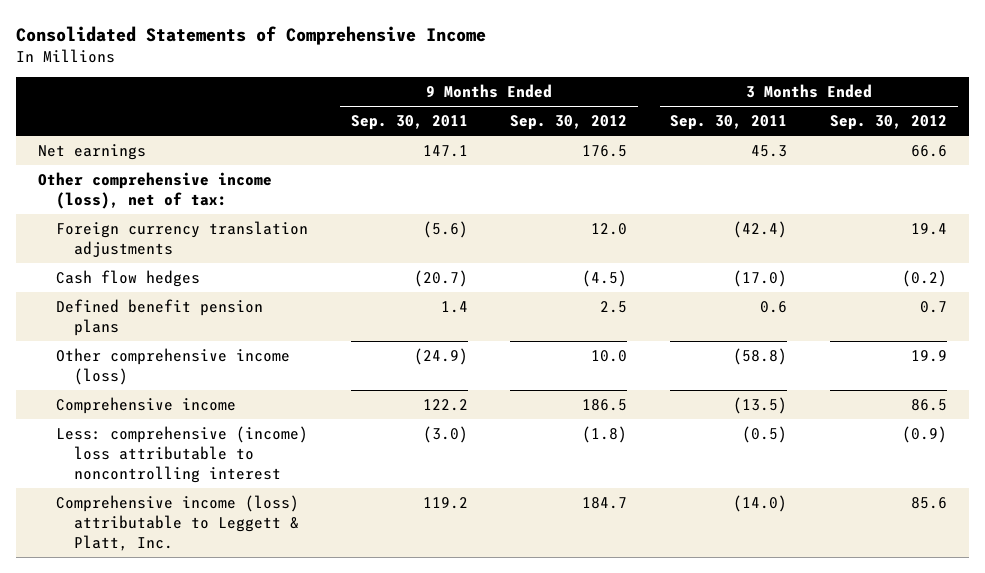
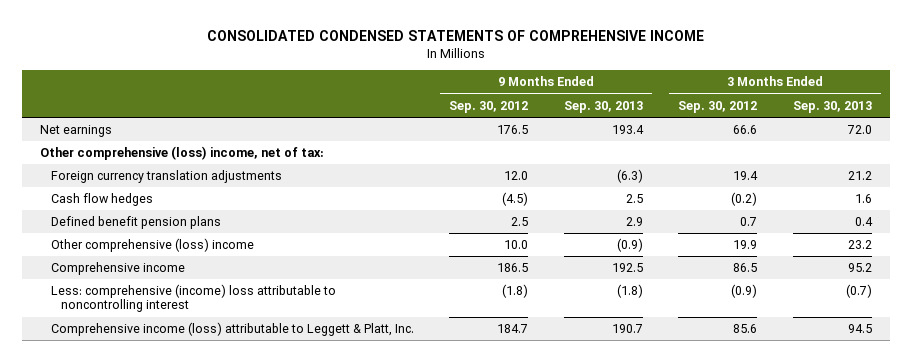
[16,25,487,45] Consolidated Statements of Comprehensive Income -> [206,30,704,42] CONSOLIDATED CONDENSED STATEMENTS OF COMPREHENSIVE INCOME
[350,115,468,131] Sep. 30, 2011 -> none
[670,115,788,131] Sep. 30, 2011 -> none
none -> [563,100,643,113] Sep. 30, 2013
none -> [792,100,872,113] Sep. 30, 2013
[37,171,272,209] Other comprehensive income (loss), net of tax: -> [39,146,324,161] Other comprehensive (loss) income, net of tax:
[55,347,290,385] Other comprehensive income (loss) -> [50,238,254,253] Other comprehensive (loss) income

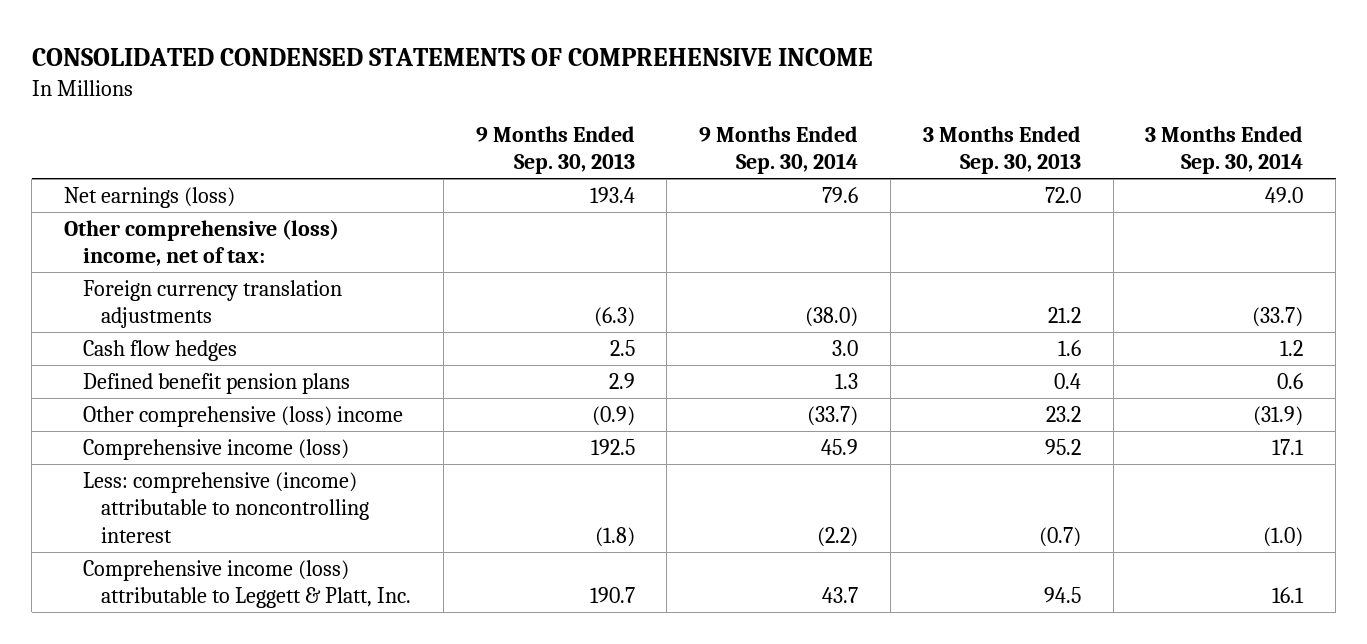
[449,100,529,113] Sep. 30, 2012 -> none
[678,100,758,113] Sep. 30, 2012 -> none
none -> [699,125,859,174] 9 Months Ended Sep. 30, 2014
none -> [1145,125,1304,174] 3 Months Ended Sep. 30, 2014
[39,125,112,138] Net earnings -> [64,187,236,209] Net earnings (loss)
[50,262,185,276] Comprehensive income -> [82,439,349,461] Comprehensive income (loss)
[50,284,336,313] Less: comprehensive (income) loss attributable to noncontrolling interest -> [82,472,370,543] Less: comprehensive (income) attributable to noncontrolling interest

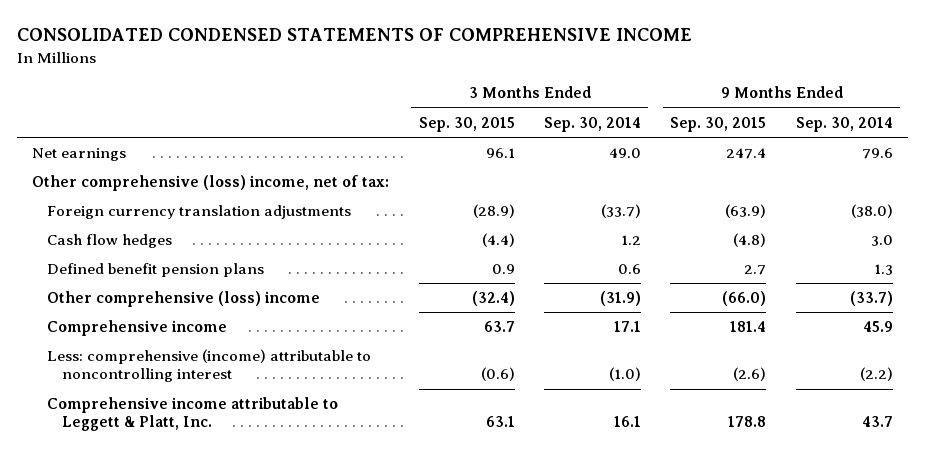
[475,125,635,174] 9 Months Ended Sep. 30, 2013 -> none
[922,125,1081,174] 3 Months Ended Sep. 30, 2013 -> none
none -> [418,116,515,132] Sep. 30, 2015
none -> [670,116,767,132] Sep. 30, 2015
[64,187,236,209] Net earnings (loss) -> [32,148,127,162] Net earnings
[82,439,349,461] Comprehensive income (loss) -> [47,320,228,337] Comprehensive income
[82,560,412,609] Comprehensive income (loss) attributable to Leggett & Platt, Inc. -> [47,397,339,432] Comprehensive income attributable to Leggett & Platt, Inc.

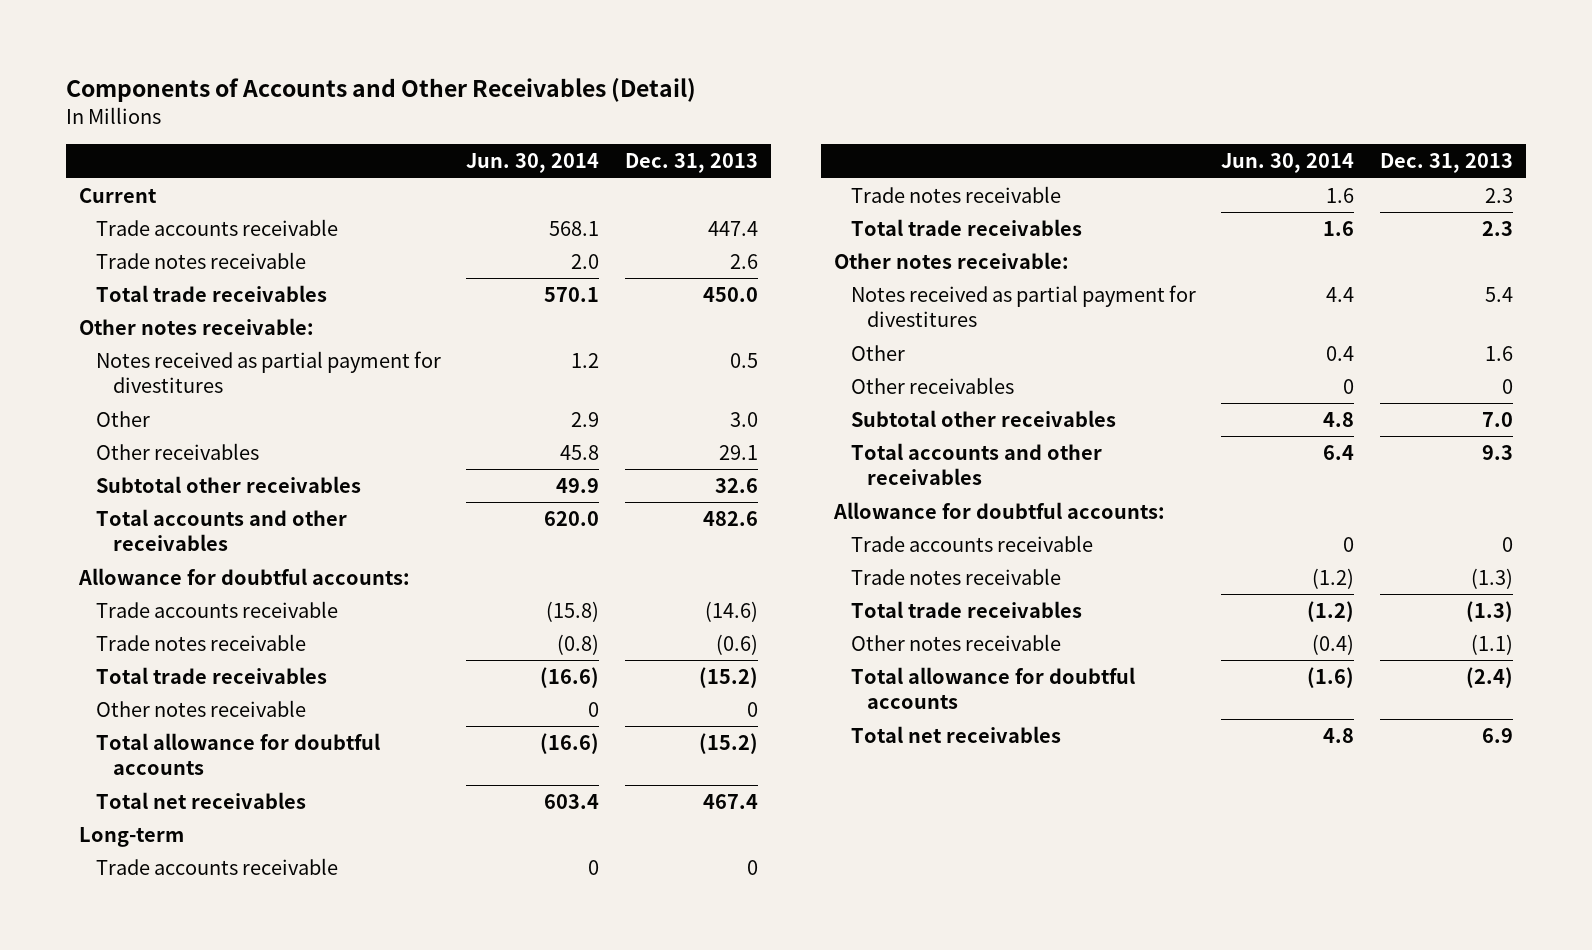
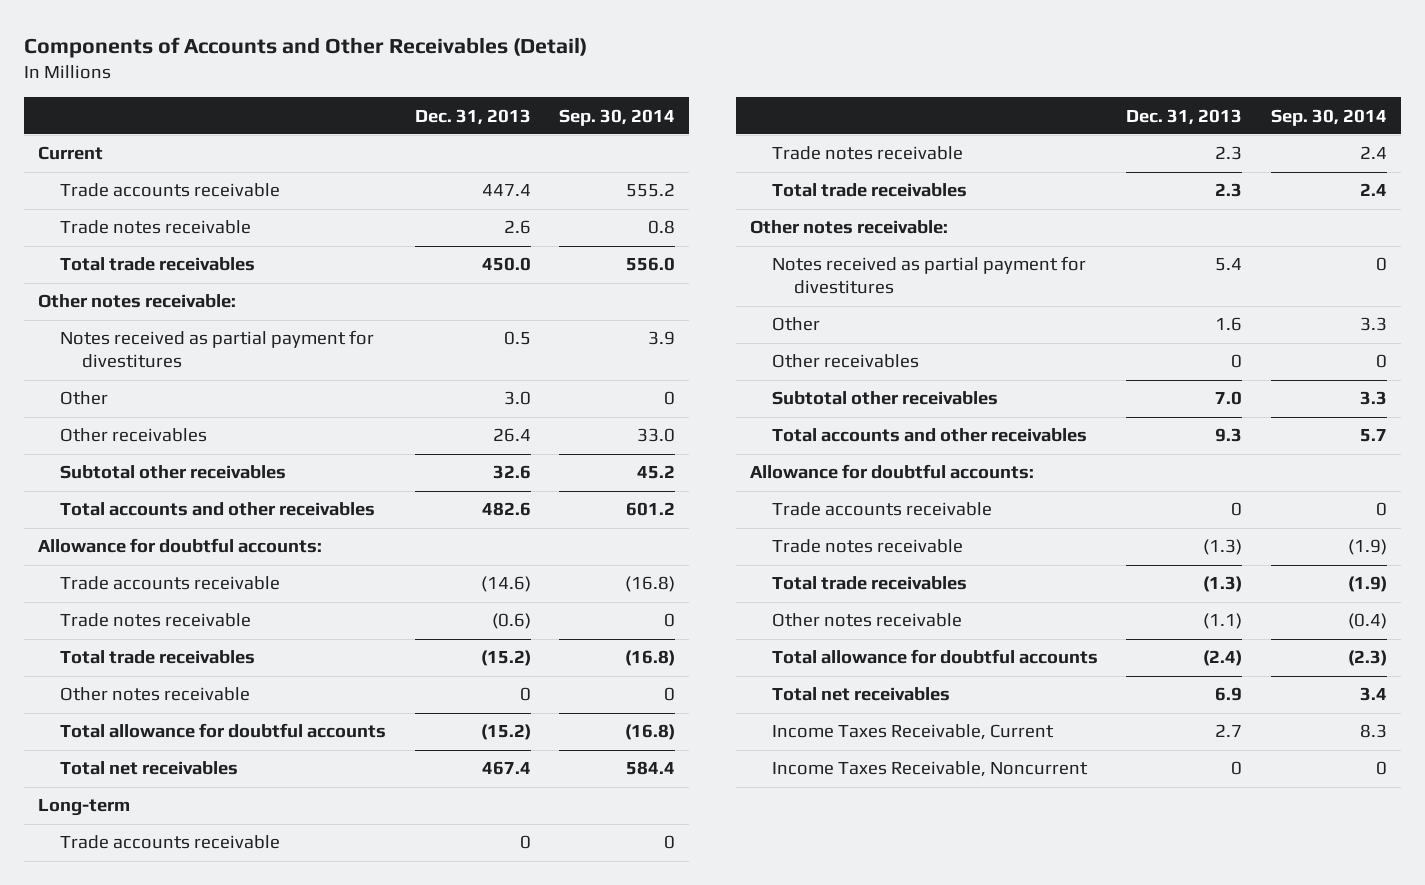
[466,153,600,174] Jun. 30, 2014 -> none
none -> [558,108,675,126] Sep. 30, 2014
[719,445,759,461] 29.1 -> [492,428,531,443] 26.4
none -> [772,724,1055,741] Income Taxes Receivable, Current
none -> [772,761,1089,778] Income Taxes Receivable, Noncurrent

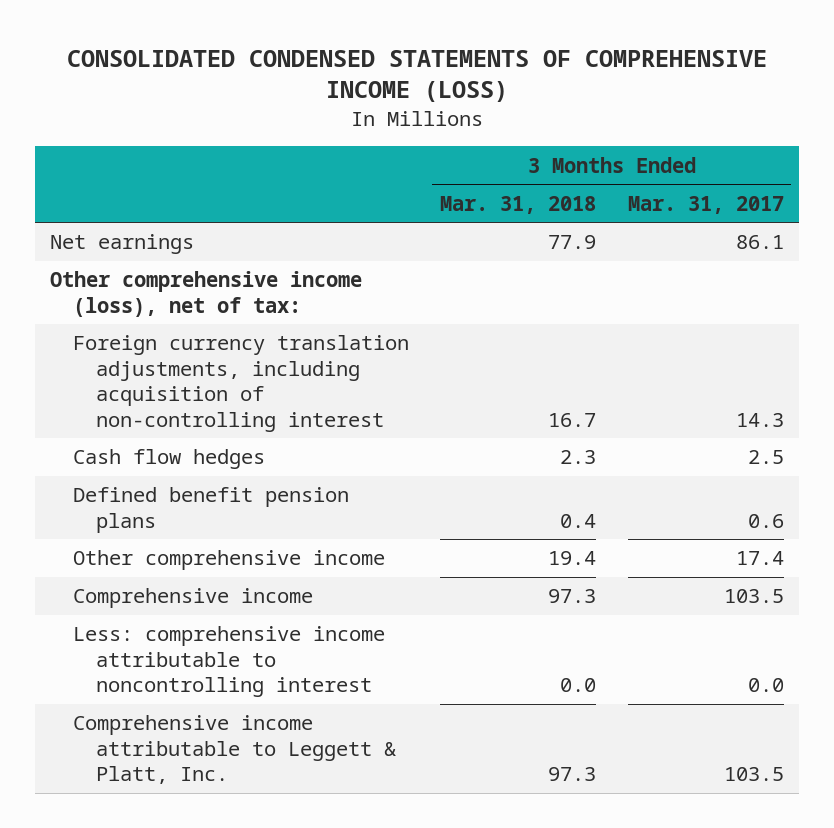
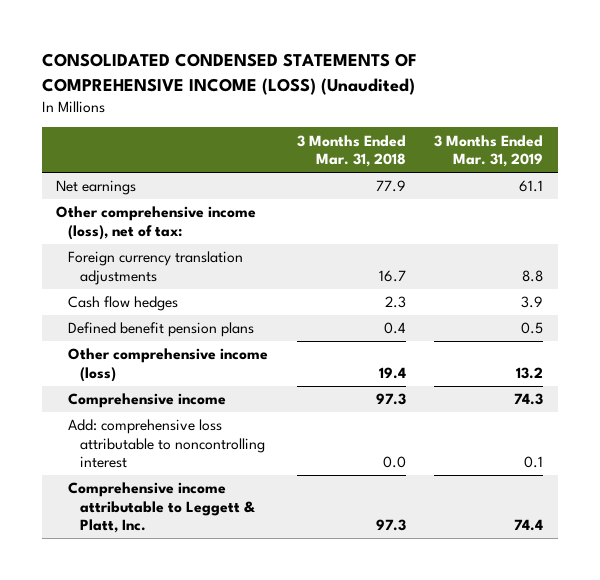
[67,49,768,103] CONSOLIDATED CONDENSED STATEMENTS OF COMPREHENSIVE INCOME (LOSS) -> [42,53,418,95] CONSOLIDATED CONDENSED STATEMENTS OF COMPREHENSIVE INCOME (LOSS) (Unaudited)
[627,195,784,214] Mar. 31, 2017 -> none
none -> [434,134,544,167] 3 Months Ended Mar. 31, 2019
[73,335,410,432] Foreign currency translation adjustments, including acquisition of non-controlling interest -> [68,251,244,285] Foreign currency translation adjustments
[73,550,386,571] Other comprehensive income -> [68,348,269,382] Other comprehensive income (loss)
[73,626,386,698] Less: comprehensive income attributable to noncontrolling interest -> [68,419,266,469] Add: comprehensive loss attributable to noncontrolling interest

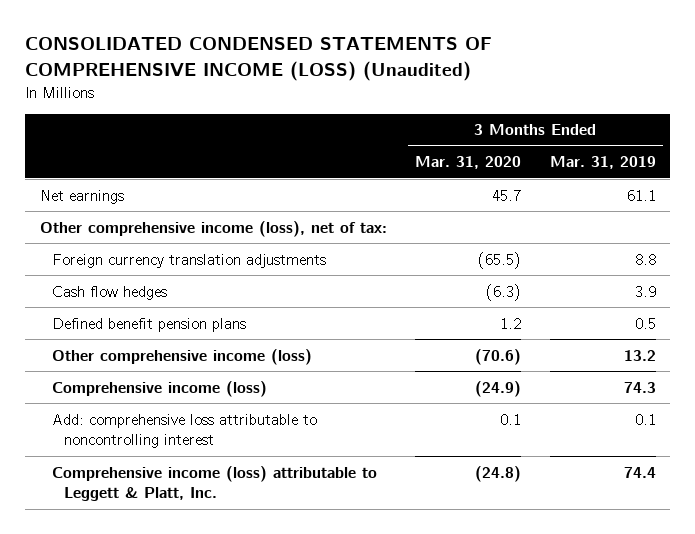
[296,134,406,167] 3 Months Ended Mar. 31, 2018 -> none
none -> [415,156,522,170] Mar. 31, 2020
[68,393,227,409] Comprehensive income -> [51,380,267,397] Comprehensive income (loss)
[68,482,257,534] Comprehensive income attributable to Leggett & Platt, Inc. -> [51,465,377,502] Comprehensive income (loss) attributable to Leggett & Platt, Inc.

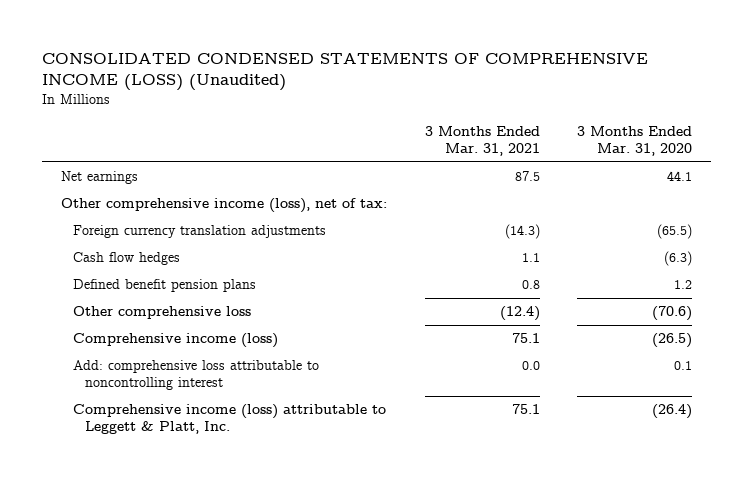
[549,156,656,170] Mar. 31, 2019 -> none
none -> [424,125,540,157] 3 Months Ended Mar. 31, 2021
[492,189,522,201] 45.7 -> [667,171,693,182] 44.1
[51,348,312,365] Other comprehensive income (loss) -> [72,306,251,320] Other comprehensive loss
[475,380,522,397] (24.9) -> [652,333,693,349] (26.5)
[475,465,522,482] (24.8) -> [652,404,693,420] (26.4)

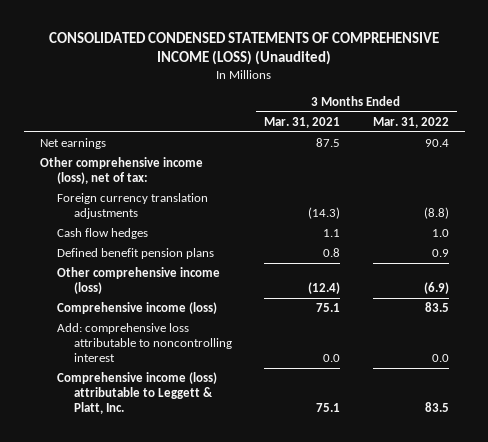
[577,125,693,157] 3 Months Ended Mar. 31, 2020 -> none
none -> [372,116,449,128] Mar. 31, 2022
[72,306,251,320] Other comprehensive loss -> [56,267,220,294] Other comprehensive income (loss)

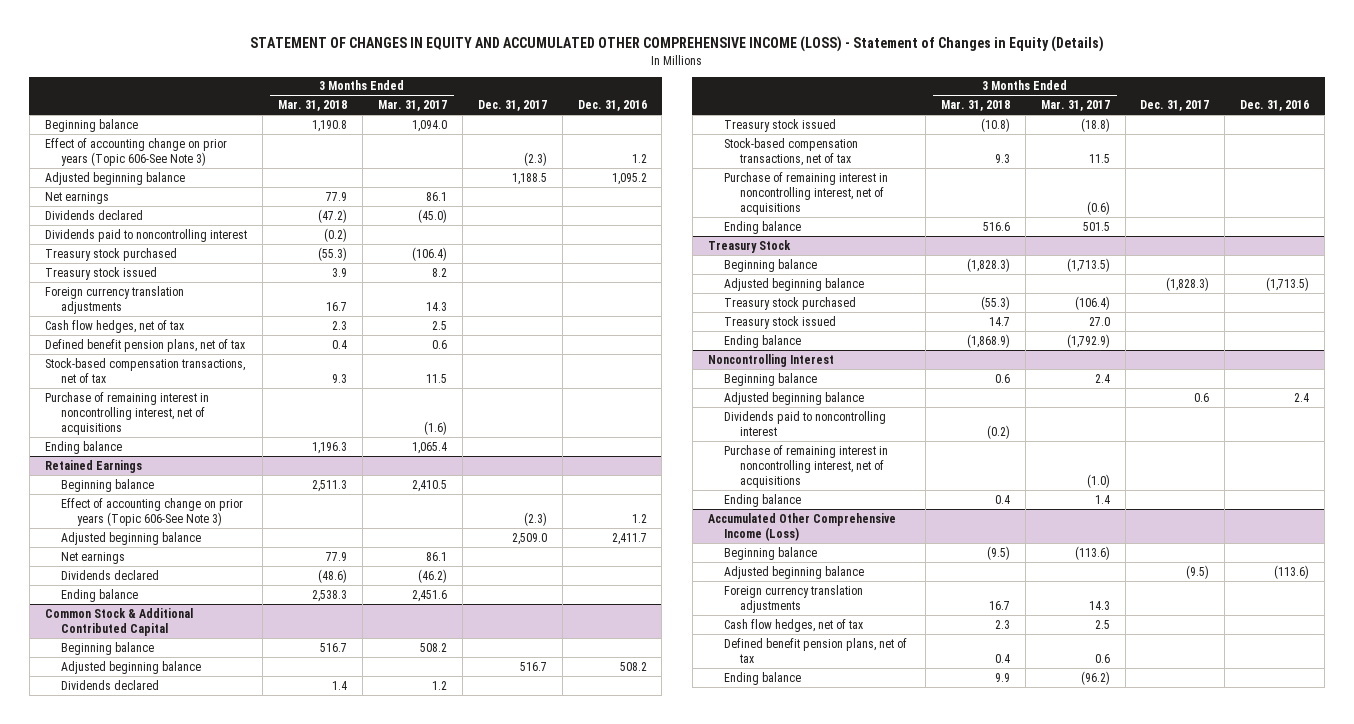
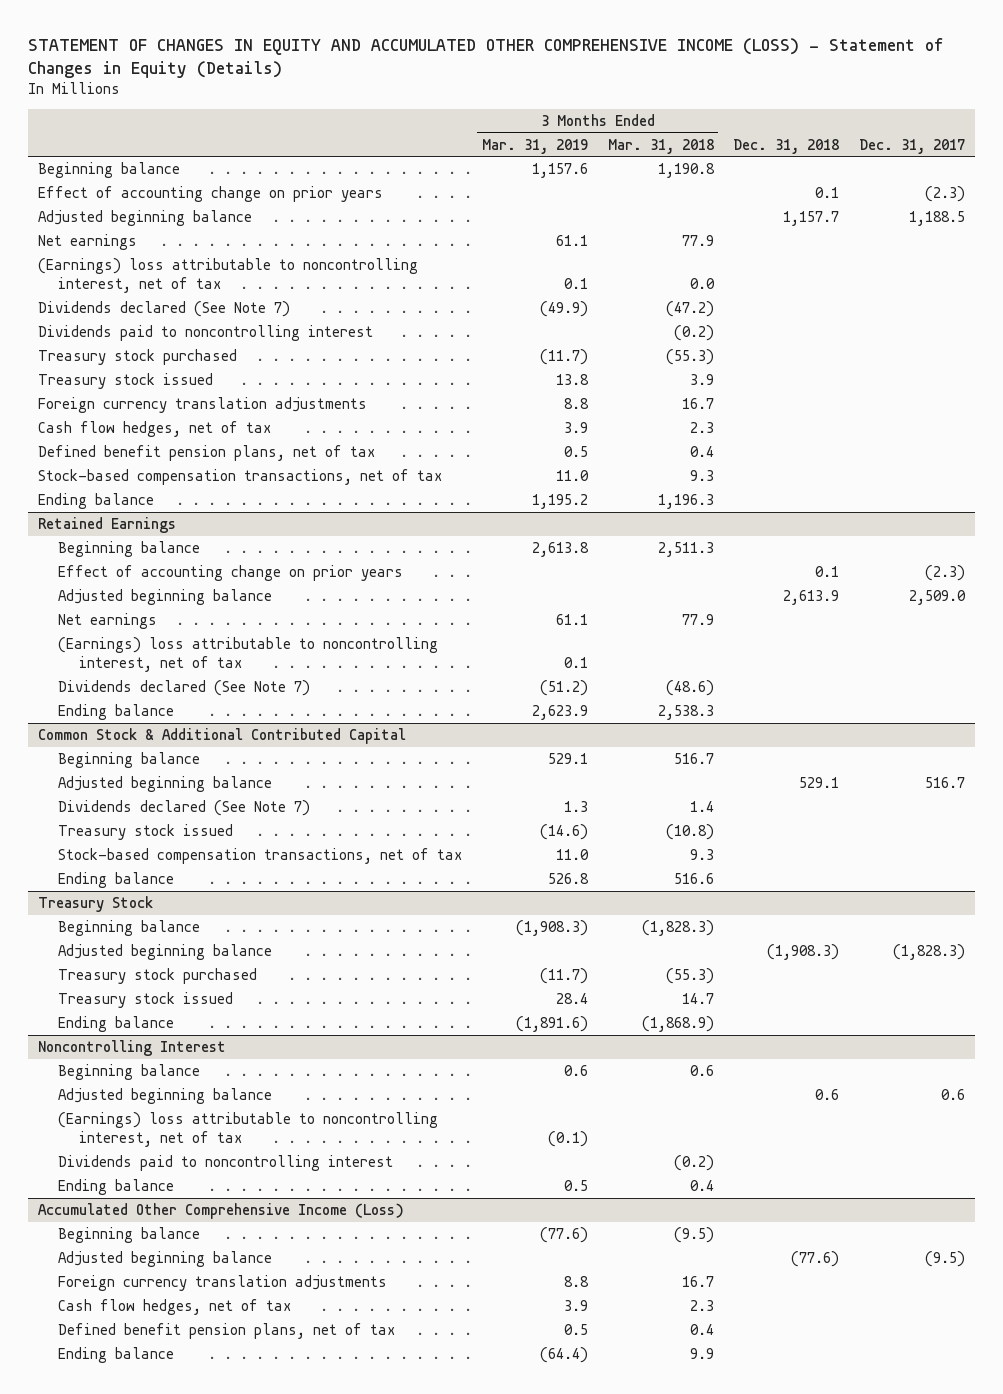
[377,100,447,112] Mar. 31, 2017 -> none
[577,100,647,112] Dec. 31, 2016 -> none
none -> [481,138,588,154] Mar. 31, 2019
none -> [733,138,840,154] Dec. 31, 2018
[44,137,227,166] Effect of accounting change on prior years (Topic 606-See Note 3) -> [37,185,383,202] Effect of accounting change on prior years
none -> [37,257,418,294] (Earnings) loss attributable to noncontrolling interest, net of tax
[44,209,143,220] Dividends declared -> [37,300,290,317] Dividends declared (See Note 7)
[44,391,209,435] Purchase of remaining interest in noncontrolling interest, net of acquisitions -> none
[60,497,243,526] Effect of accounting change on prior years (Topic 606-See Note 3) -> [58,564,404,581] Effect of accounting change on prior years
none -> [58,636,439,673] (Earnings) loss attributable to noncontrolling interest, net of tax
[60,569,159,580] Dividends declared -> [58,679,311,696] Dividends declared (See Note 7)
[60,679,159,690] Dividends declared -> [58,799,311,816] Dividends declared (See Note 7)
[723,171,888,215] Purchase of remaining interest in noncontrolling interest, net of acquisitions -> none
none -> [58,1111,439,1148] (Earnings) loss attributable to noncontrolling interest, net of tax
[723,444,888,488] Purchase of remaining interest in noncontrolling interest, net of acquisitions -> none

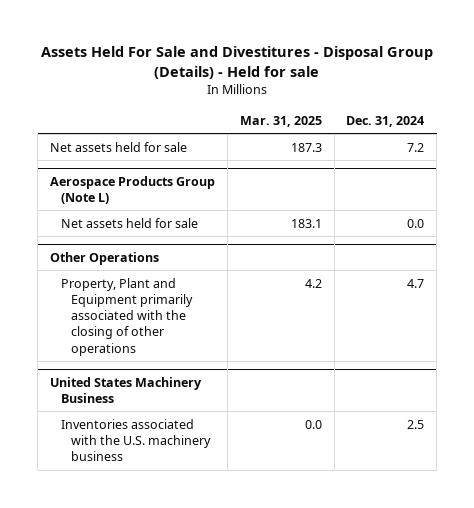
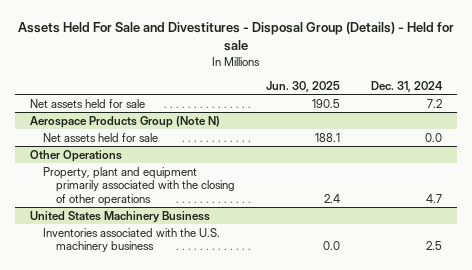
[239,115,322,127] Mar. 31, 2025 -> none
none -> [266,81,341,93] Jun. 30, 2025
[49,175,215,205] Aerospace Products Group (Note L) -> [29,115,220,128] Aerospace Products Group (Note N)
[60,277,194,356] Property, Plant and Equipment primarily associated with the closing of other operations -> [43,166,236,206] Property, plant and equipment primarily associated with the closing of other operations

